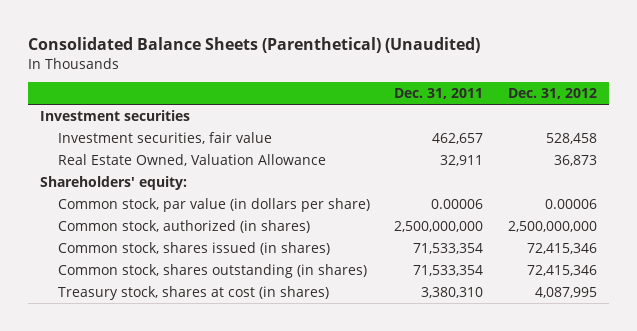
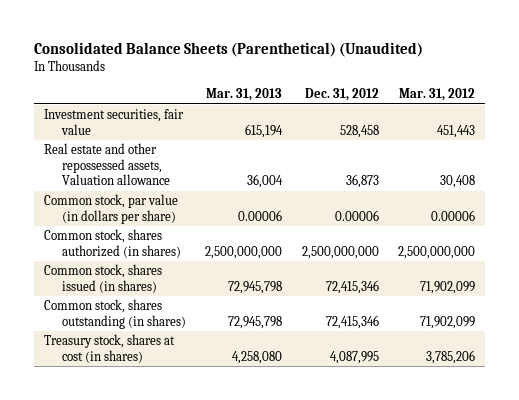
[394,88,484,100] Dec. 31, 2011 -> none
none -> [206,87,283,101] Mar. 31, 2013
none -> [399,87,476,101] Mar. 31, 2012
[40,109,191,121] Investment securities -> none
[40,175,188,190] Shareholders' equity: -> none
[58,153,327,166] Real Estate Owned, Valuation Allowance -> [43,143,170,185] Real estate and other repossessed assets, Valuation allowance
[58,219,311,233] Common stock, authorized (in shares) -> [43,229,181,258] Common stock, shares authorized (in shares)

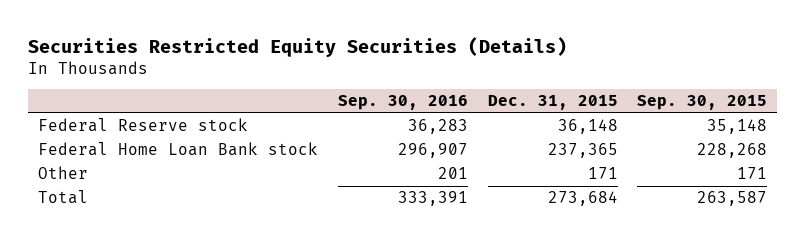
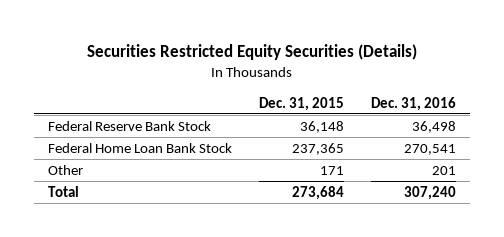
[337,95,468,111] Sep. 30, 2016 -> none
[637,95,768,111] Sep. 30, 2015 -> none
none -> [371,96,457,111] Dec. 31, 2016
[38,118,249,133] Federal Reserve stock -> [47,120,211,131] Federal Reserve Bank Stock
[38,142,319,157] Federal Home Loan Bank stock -> [47,142,232,153] Federal Home Loan Bank Stock

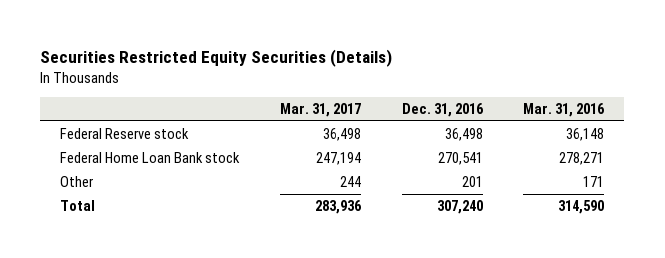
[259,96,345,111] Dec. 31, 2015 -> none
none -> [279,103,361,118] Mar. 31, 2017
none -> [523,103,606,118] Mar. 31, 2016
[47,120,211,131] Federal Reserve Bank Stock -> [60,128,190,140] Federal Reserve stock
[47,142,232,153] Federal Home Loan Bank Stock -> [60,152,241,164] Federal Home Loan Bank stock

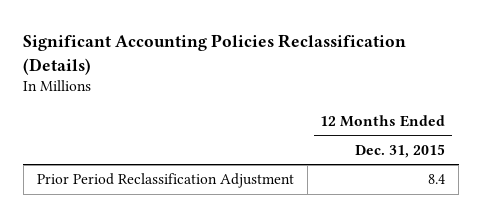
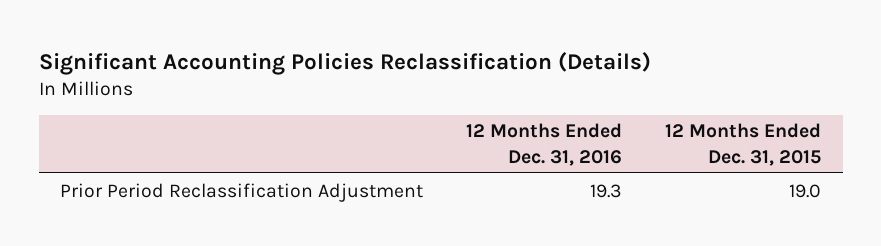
none -> [466,123,623,166] 12 Months Ended Dec. 31, 2016
[428,174,446,185] 8.4 -> [789,183,822,198] 19.0

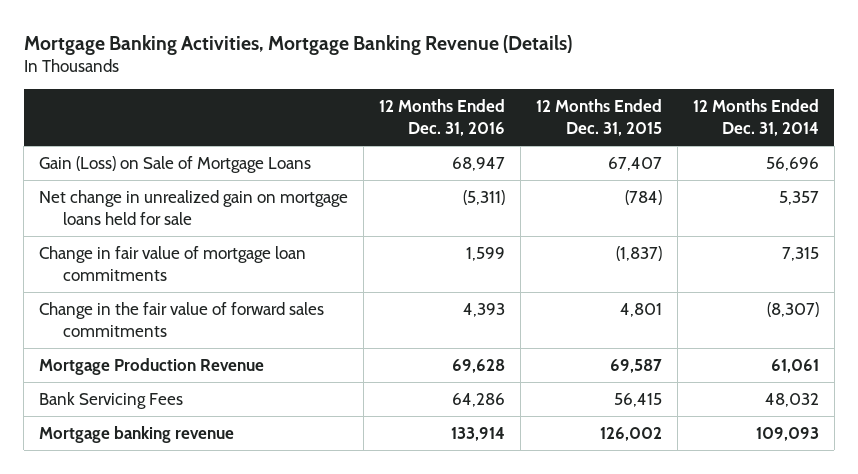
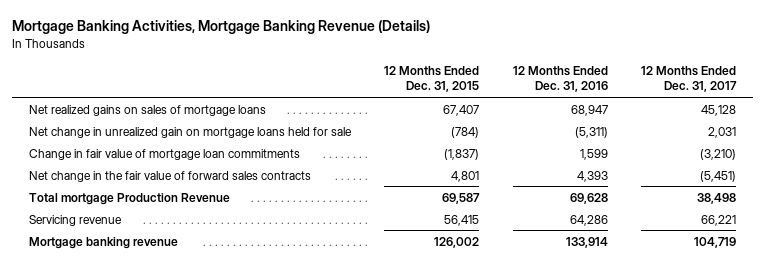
[692,99,819,136] 12 Months Ended Dec. 31, 2014 -> none
none -> [641,66,738,93] 12 Months Ended Dec. 31, 2017
[38,156,311,174] Gain (Loss) on Sale of Mortgage Loans -> [29,104,267,116] Net realized gains on sales of mortgage loans
[38,302,324,337] Change in the fair value of forward sales commitments -> [29,170,312,182] Net change in the fair value of forward sales contracts
[38,358,264,376] Mortgage Production Revenue -> [29,192,231,205] Total mortgage Production Revenue
[38,392,183,410] Bank Servicing Fees -> [29,214,123,226] Servicing revenue

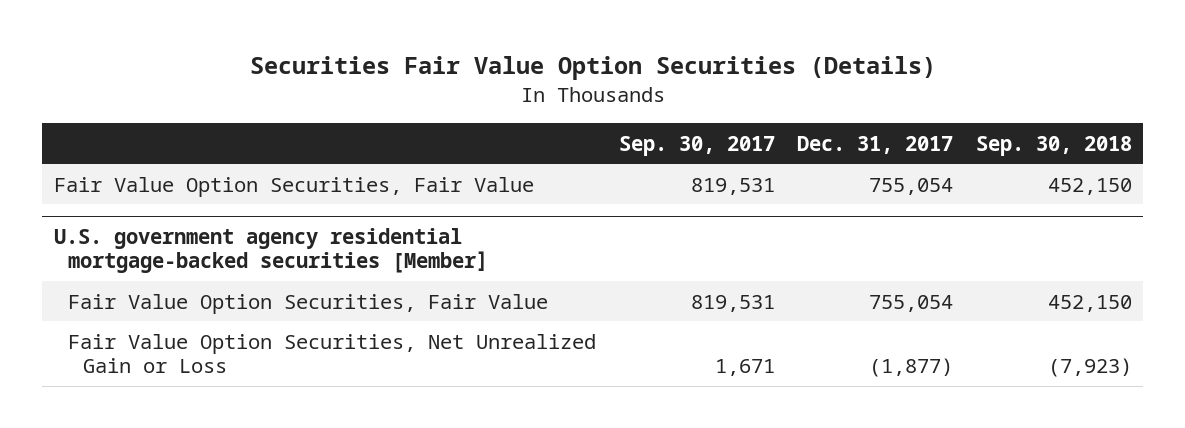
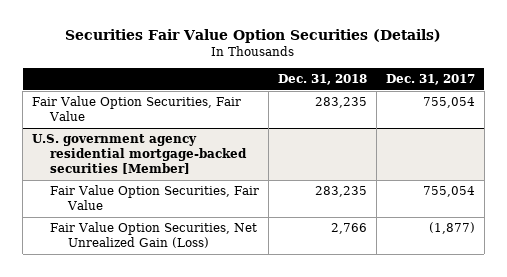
[618,135,775,156] Sep. 30, 2017 -> none
[975,135,1132,156] Sep. 30, 2018 -> none
none -> [277,73,367,85] Dec. 31, 2018
[68,333,597,374] Fair Value Option Securities, Net Unrealized Gain or Loss -> [50,222,258,249] Fair Value Option Securities, Net Unrealized Gain (Loss)

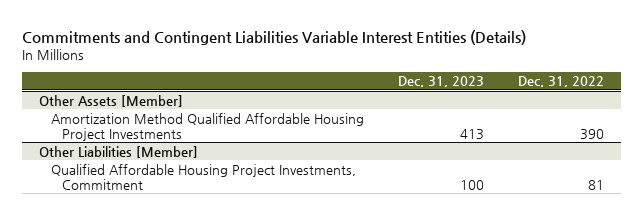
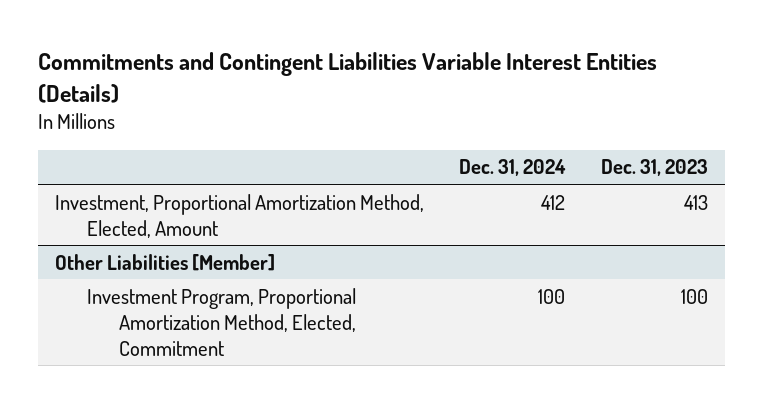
[517,76,604,88] Dec. 31, 2022 -> none
none -> [459,159,567,177] Dec. 31, 2024
[39,94,184,107] Other Assets [Member] -> none
[50,112,364,141] Amortization Method Qualified Affordable Housing Project Investments -> [55,193,425,238] Investment, Proportional Amortization Method, Elected, Amount
[50,163,356,190] Qualified Affordable Housing Project Investments, Commitment -> [87,287,357,356] Investment Program, Proportional Amortization Method, Elected, Commitment

